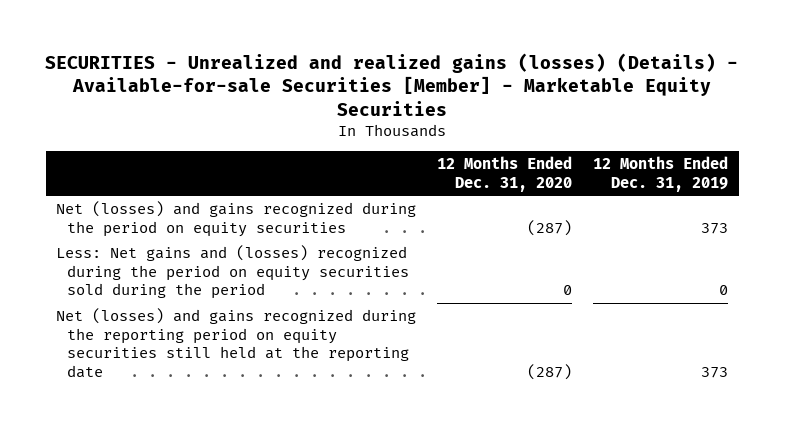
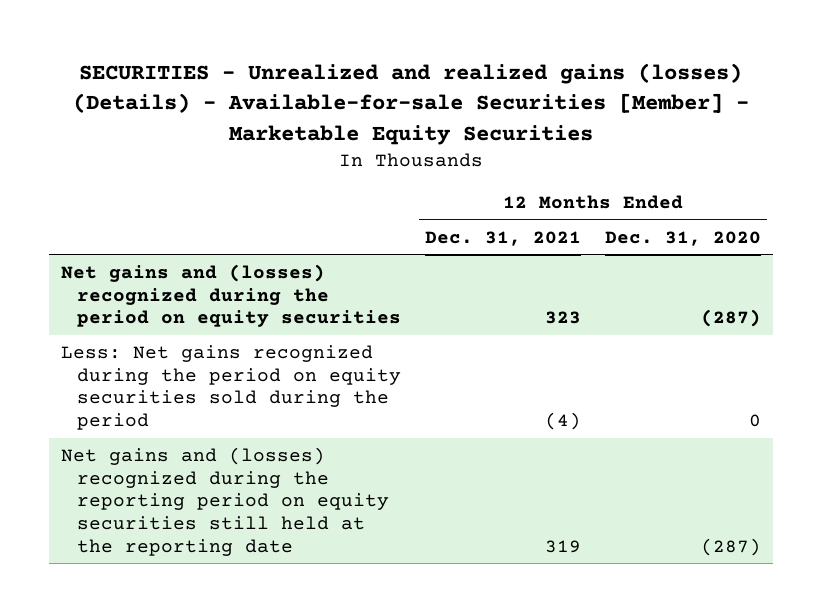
[593,156,729,192] 12 Months Ended Dec. 31, 2019 -> none
none -> [424,230,581,246] Dec. 31, 2021
[56,201,417,237] Net (losses) and gains recognized during the period on equity securities -> [60,263,401,328] Net gains and (losses) recognized during the period on equity securities
[56,245,410,300] Less: Net gains and (losses) recognized during the period on equity securities sold during the period -> [60,344,401,431] Less: Net gains recognized during the period on equity securities sold during the period
[56,308,417,379] Net (losses) and gains recognized during the reporting period on equity securities still held at the reporting date -> [60,446,389,556] Net gains and (losses) recognized during the reporting period on equity securities still held at the reporting date

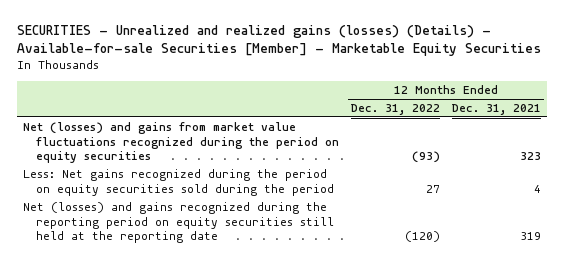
[604,230,761,246] Dec. 31, 2020 -> none
none -> [350,104,440,116] Dec. 31, 2022
[60,263,401,328] Net gains and (losses) recognized during the period on equity securities -> [22,121,339,164] Net (losses) and gains from market value fluctuations recognized during the period on equity securities
[544,412,581,431] (4) -> [533,184,541,193] 4
[60,446,389,556] Net gains and (losses) recognized during the reporting period on equity securities still held at the reporting date -> [22,201,334,244] Net (losses) and gains recognized during the reporting period on equity securities still held at the reporting date

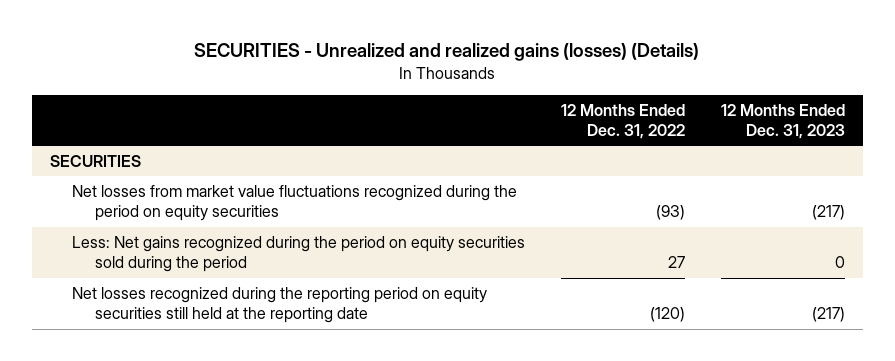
[16,25,541,57] SECURITIES - Unrealized and realized gains (losses) (Details) - Available-for-sale Securities [Member] - Marketable Equity Securities -> [194,42,700,61] SECURITIES - Unrealized and realized gains (losses) (Details)
[451,104,541,116] Dec. 31, 2021 -> none
none -> [721,103,846,140] 12 Months Ended Dec. 31, 2023
none -> [49,155,141,168] SECURITIES
[22,121,339,164] Net (losses) and gains from market value fluctuations recognized during the period on equity securities -> [72,185,518,222] Net losses from market value fluctuations recognized during the period on equity securities
[22,201,334,244] Net (losses) and gains recognized during the reporting period on equity securities still held at the reporting date -> [72,287,488,324] Net losses recognized during the reporting period on equity securities still held at the reporting date

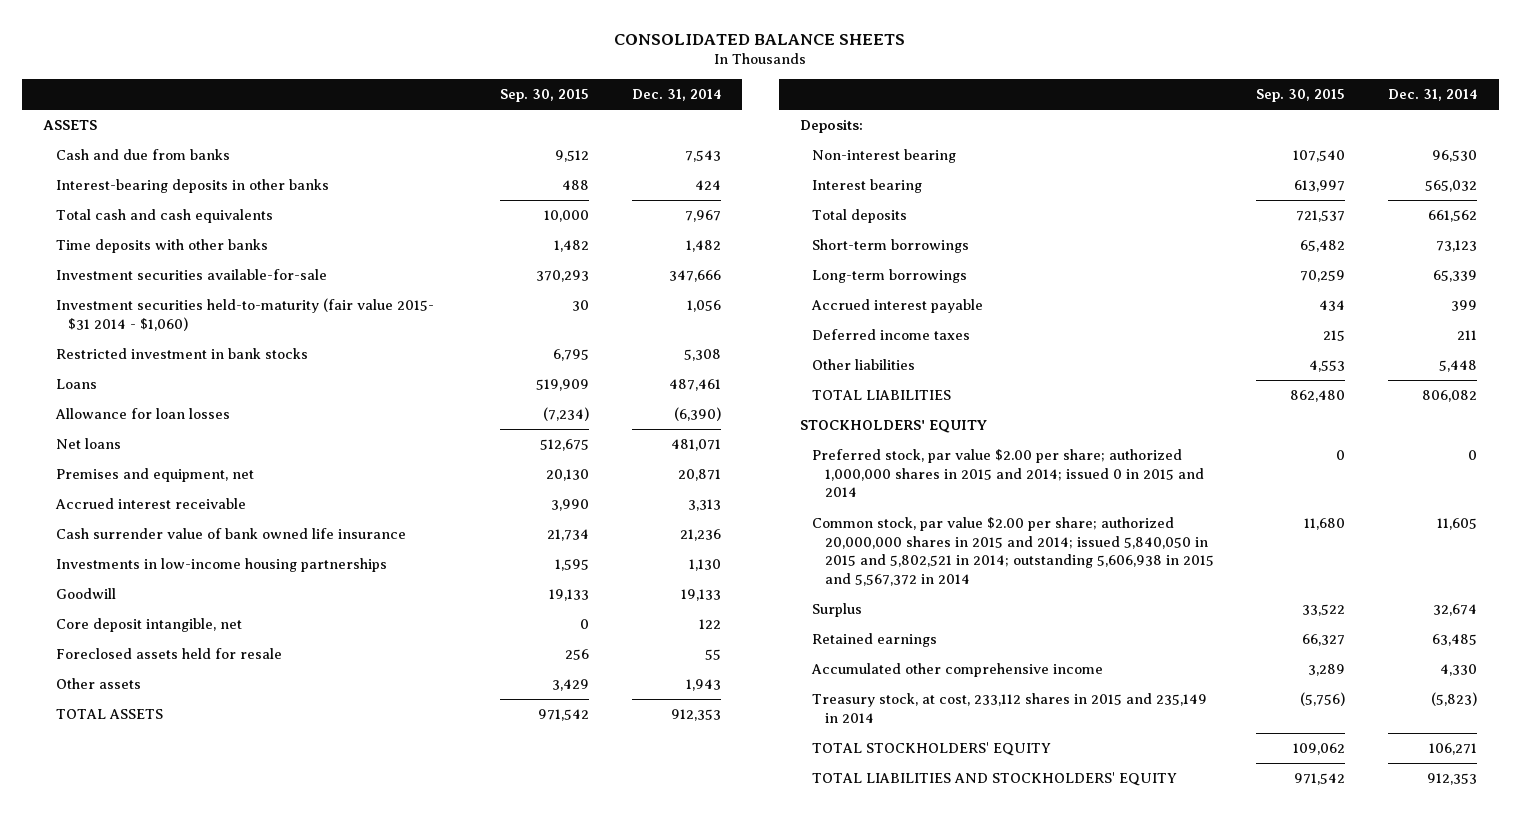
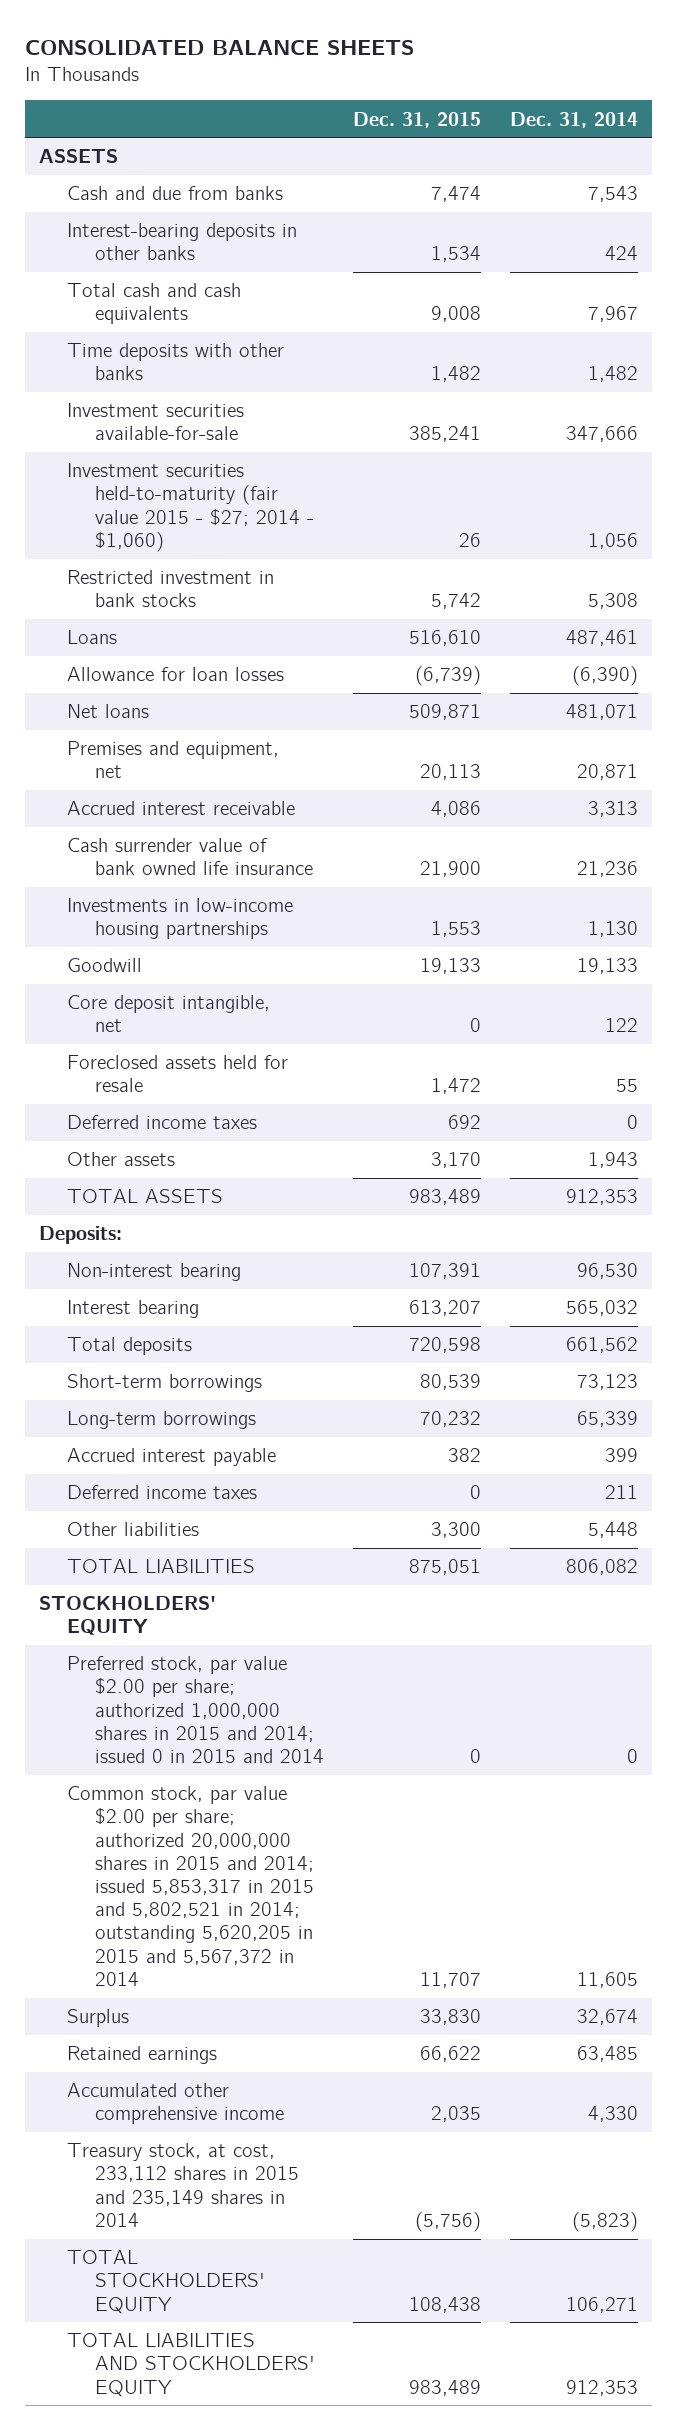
[499,89,589,103] Sep. 30, 2015 -> none
none -> [352,111,481,128] Dec. 31, 2015
[55,298,434,331] Investment securities held-to-maturity (fair value 2015- $31 2014 - $1,060) -> [67,463,315,552] Investment securities held-to-maturity (fair value 2015 - $27; 2014 - $1,060)
none -> [67,1115,258,1130] Deferred income taxes
[812,517,1214,587] Common stock, par value $2.00 per share; authorized 20,000,000 shares in 2015 and 2014; issued 5,840,050 in 2015 and 5,802,521 in 2014; outstanding 5,606,938 in 2015 and 5,567,372 in 2014 -> [67,1786,315,1986] Common stock, par value $2.00 per share; authorized 20,000,000 shares in 2015 and 2014; issued 5,853,317 in 2015 and 5,802,521 in 2014; outstanding 5,620,205 in 2015 and 5,567,372 in 2014
[812,693,1208,723] Treasury stock, at cost, 233,112 shares in 2015 and 235,149 in 2014 -> [67,2143,300,2227] Treasury stock, at cost, 233,112 shares in 2015 and 235,149 shares in 2014

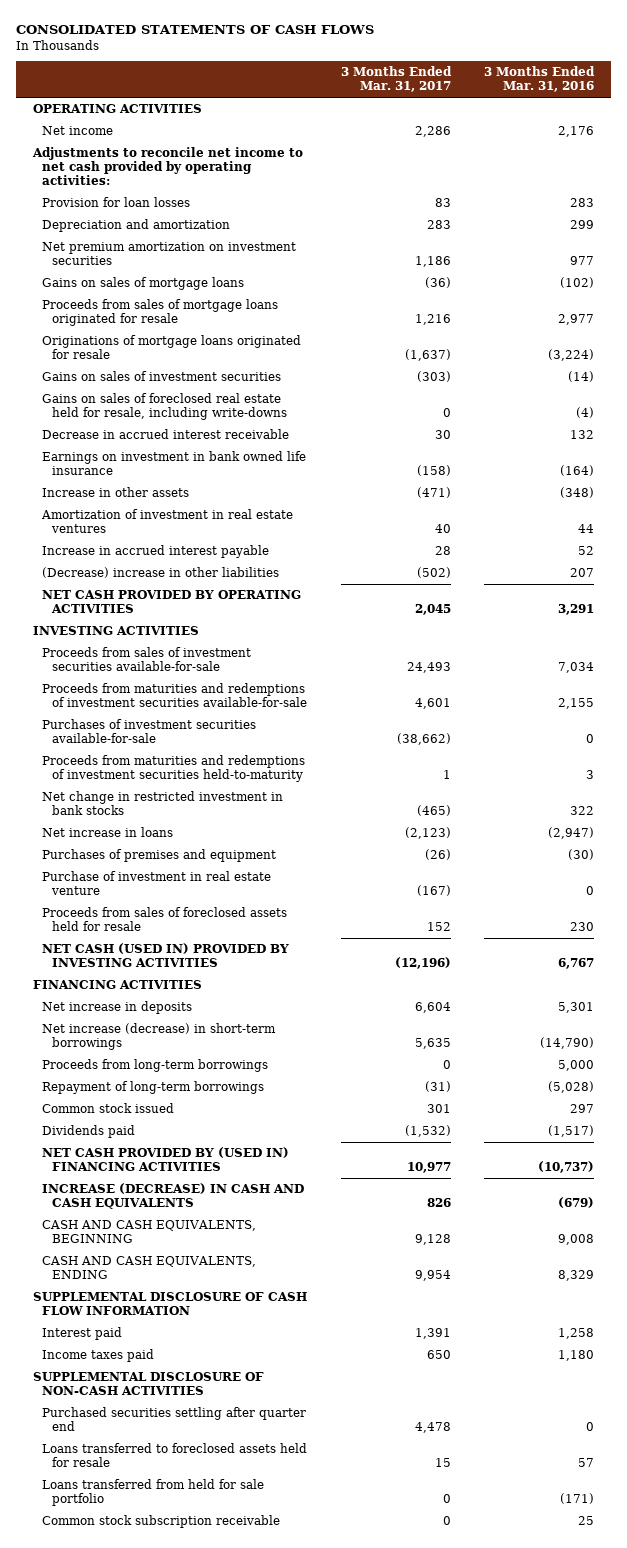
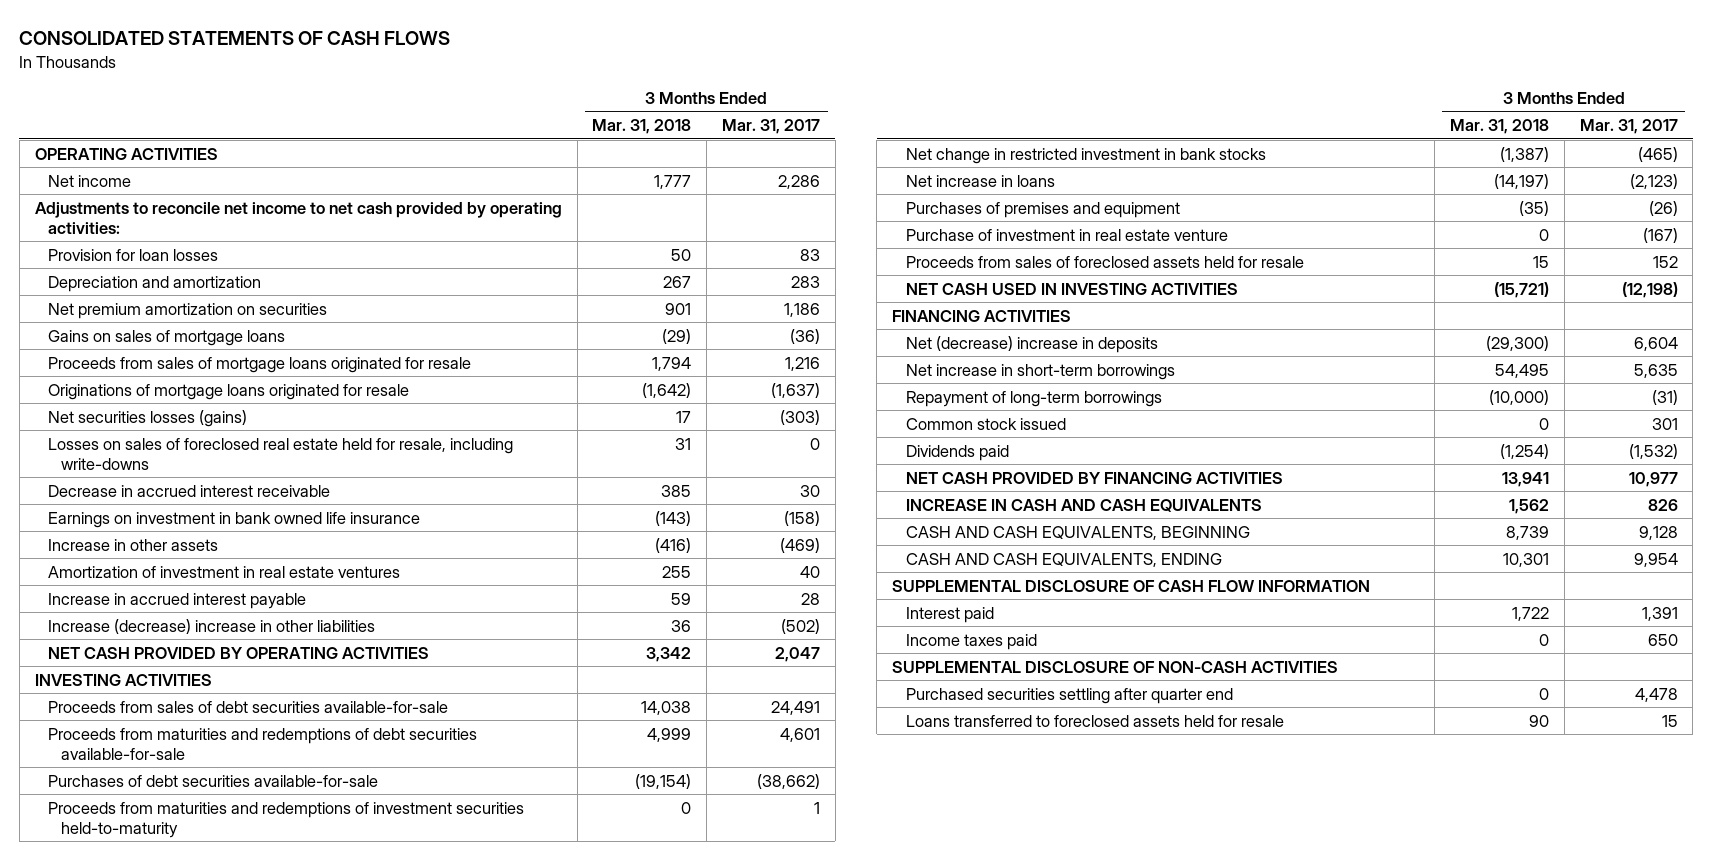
[484,66,596,93] 3 Months Ended Mar. 31, 2016 -> none
none -> [592,119,692,135] Mar. 31, 2018
[42,242,297,266] Net premium amortization on investment securities -> [48,302,328,319] Net premium amortization on securities
[42,371,282,382] Gains on sales of investment securities -> [48,409,248,427] Net securities losses (gains)
[42,393,287,421] Gains on sales of foreclosed real estate held for resale, including write-downs -> [48,437,514,470] Losses on sales of foreclosed real estate held for resale, including write-downs
[416,487,451,499] (471) -> [780,537,821,553] (469)
[42,567,280,579] (Decrease) increase in other liabilities -> [48,618,376,634] Increase (decrease) increase in other liabilities
[414,604,451,616] 2,045 -> [775,646,821,662] 2,047
[42,647,252,672] Proceeds from sales of investment securities available-for-sale -> [48,700,449,713] Proceeds from sales of debt securities available-for-sale
[406,662,451,674] 24,493 -> [771,700,821,715] 24,491
[42,683,307,708] Proceeds from maturities and redemptions of investment securities available-for-sale -> [48,727,478,760] Proceeds from maturities and redemptions of debt securities available-for-sale
[42,719,257,744] Purchases of investment securities available-for-sale -> [48,774,379,787] Purchases of debt securities available-for-sale
[42,943,290,968] NET CASH (USED IN) PROVIDED BY INVESTING ACTIVITIES -> [905,282,1238,295] NET CASH USED IN INVESTING ACTIVITIES
[394,957,451,970] (12,196) -> [1621,281,1678,298] (12,198)
[42,1059,269,1073] Proceeds from long-term borrowings -> none
[42,1001,193,1015] Net increase in deposits -> [905,335,1158,353] Net (decrease) increase in deposits
[42,1023,277,1051] Net increase (decrease) in short-term borrowings -> [905,363,1175,380] Net increase in short-term borrowings
[42,1147,290,1172] NET CASH PROVIDED BY (USED IN) FINANCING ACTIVITIES -> [905,471,1283,484] NET CASH PROVIDED BY FINANCING ACTIVITIES
[42,1183,305,1210] INCREASE (DECREASE) IN CASH AND CASH EQUIVALENTS -> [905,498,1262,512] INCREASE IN CASH AND CASH EQUIVALENTS
[42,1479,265,1507] Loans transferred from held for sale portfolio -> none
[42,1515,281,1529] Common stock subscription receivable -> none

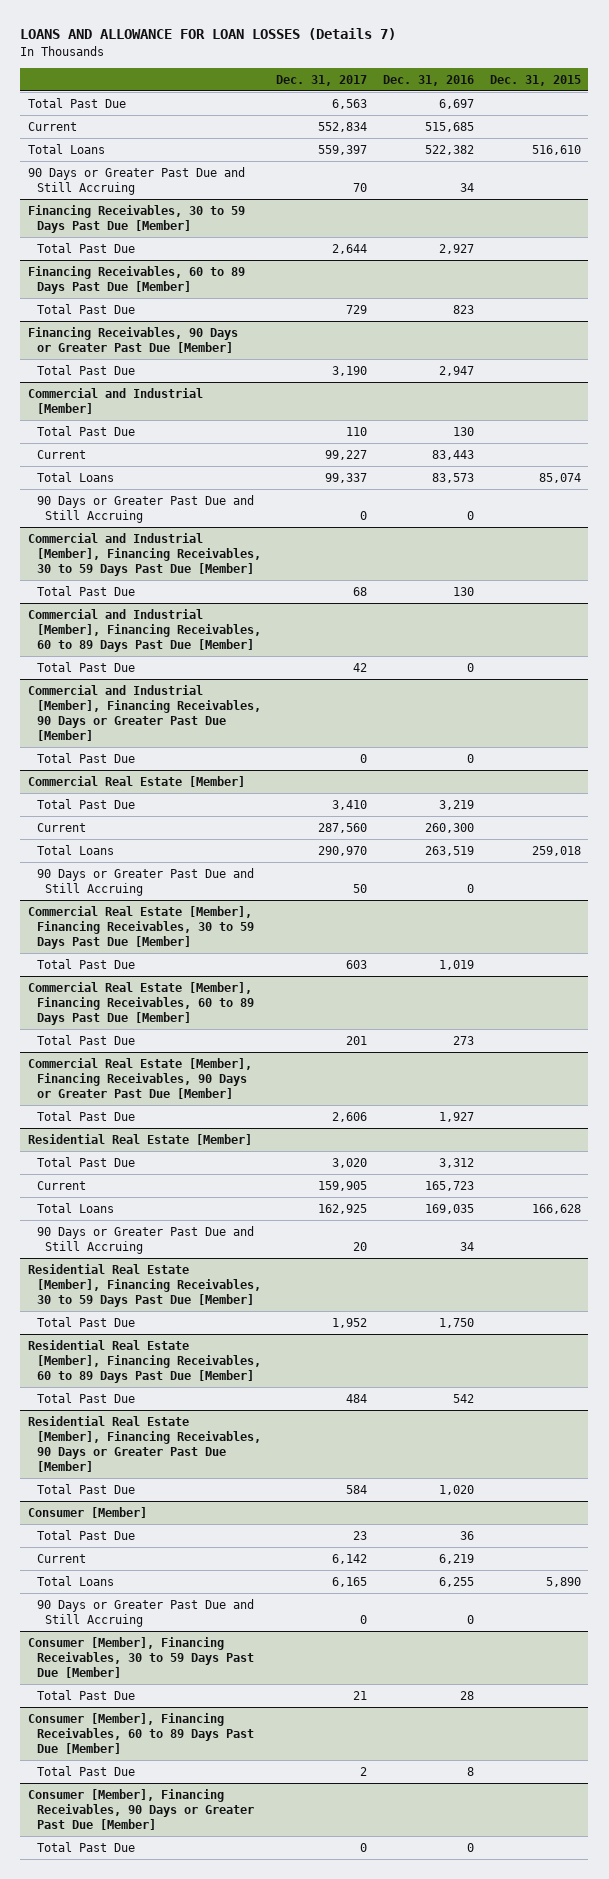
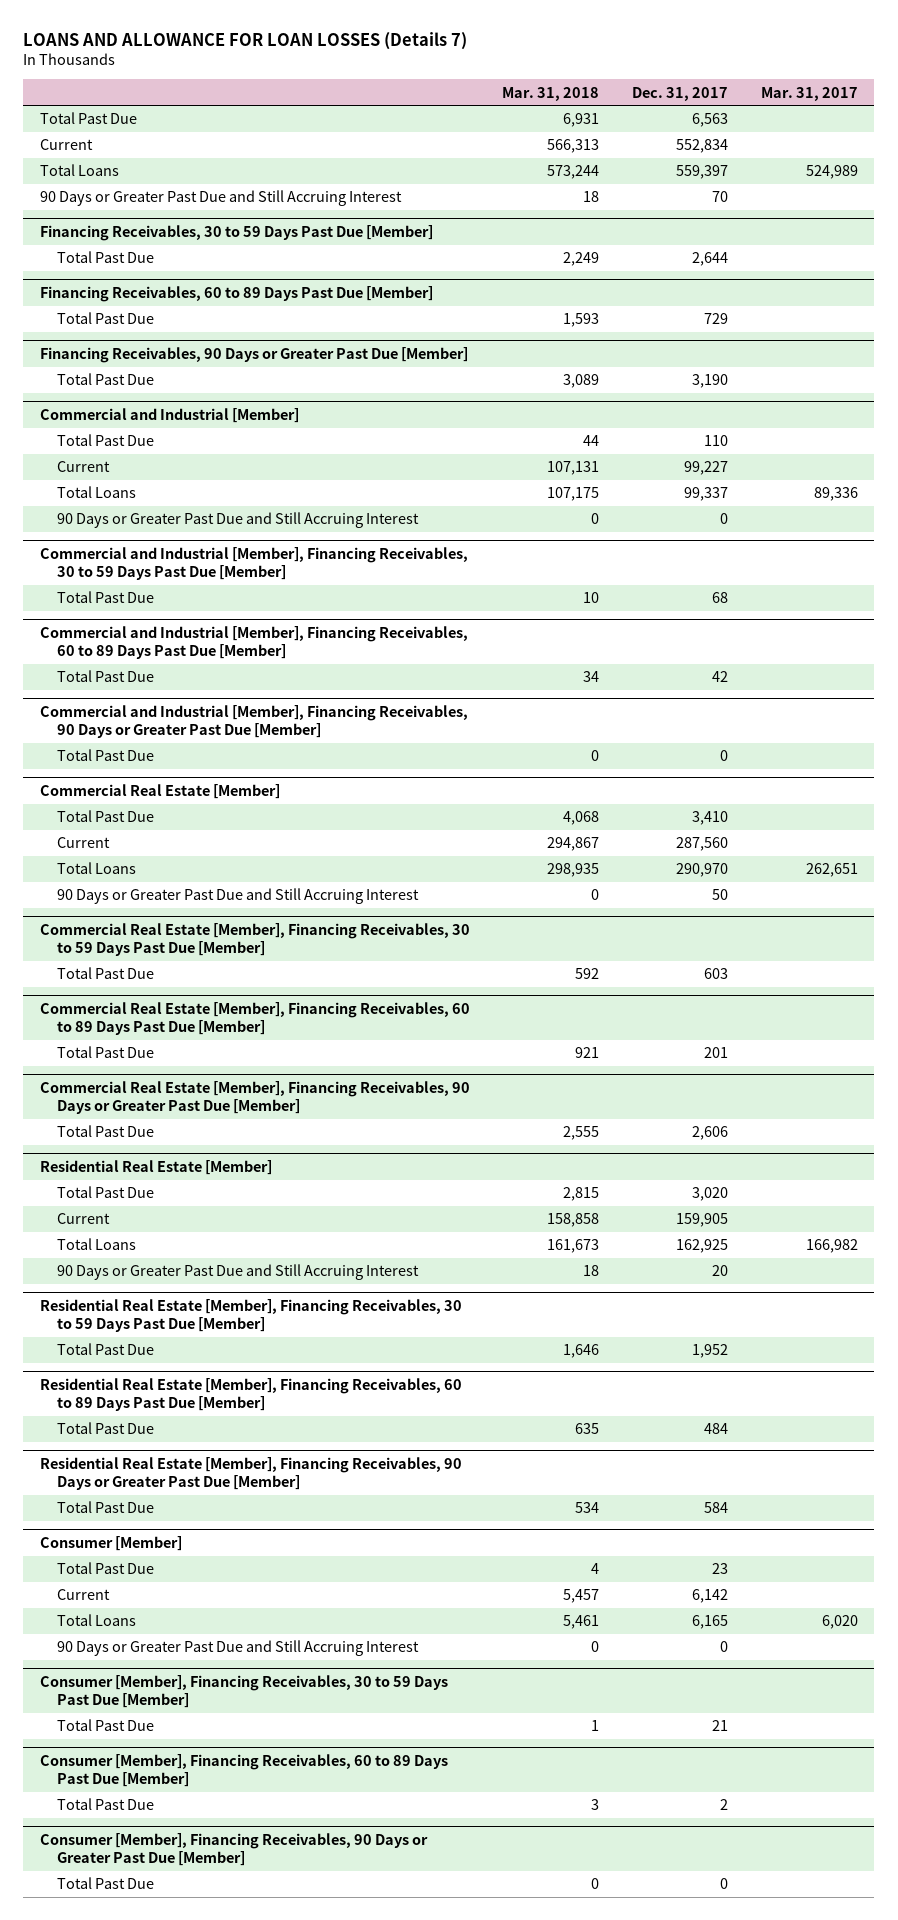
[382,74,474,86] Dec. 31, 2016 -> none
[489,74,581,86] Dec. 31, 2015 -> none
none -> [502,86,600,101] Mar. 31, 2018
none -> [761,86,859,101] Mar. 31, 2017
[28,167,246,195] 90 Days or Greater Past Due and Still Accruing -> [39,190,402,207] 90 Days or Greater Past Due and Still Accruing Interest
[36,495,254,523] 90 Days or Greater Past Due and Still Accruing -> [57,512,420,529] 90 Days or Greater Past Due and Still Accruing Interest
[36,868,254,896] 90 Days or Greater Past Due and Still Accruing -> [57,888,420,905] 90 Days or Greater Past Due and Still Accruing Interest
[36,1226,254,1254] 90 Days or Greater Past Due and Still Accruing -> [57,1264,420,1281] 90 Days or Greater Past Due and Still Accruing Interest
[36,1599,254,1627] 90 Days or Greater Past Due and Still Accruing -> [57,1640,420,1657] 90 Days or Greater Past Due and Still Accruing Interest

